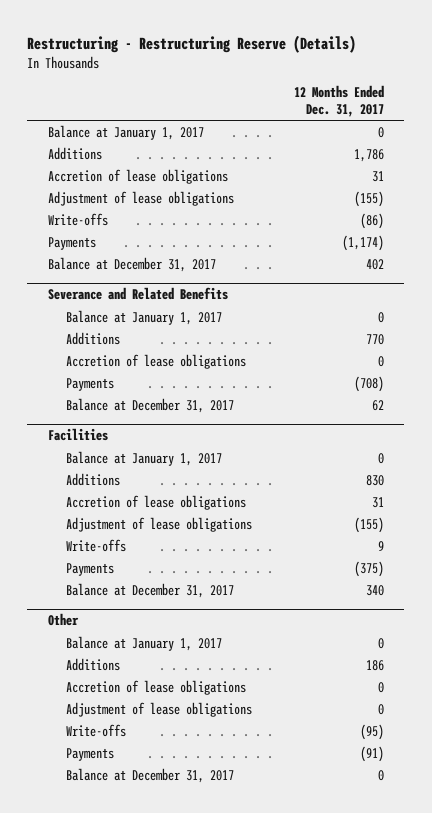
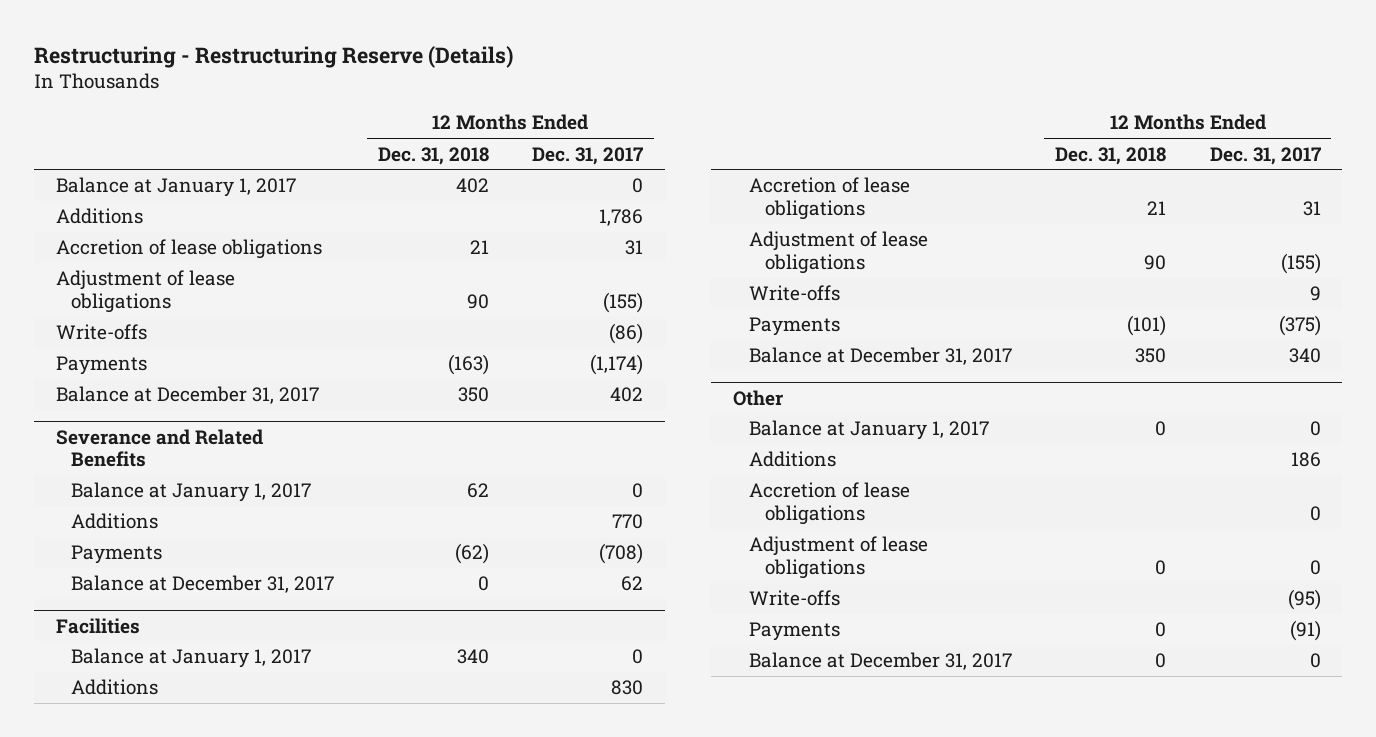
none -> [377,146,489,165] Dec. 31, 2018
[66,353,247,369] Accretion of lease obligations -> none

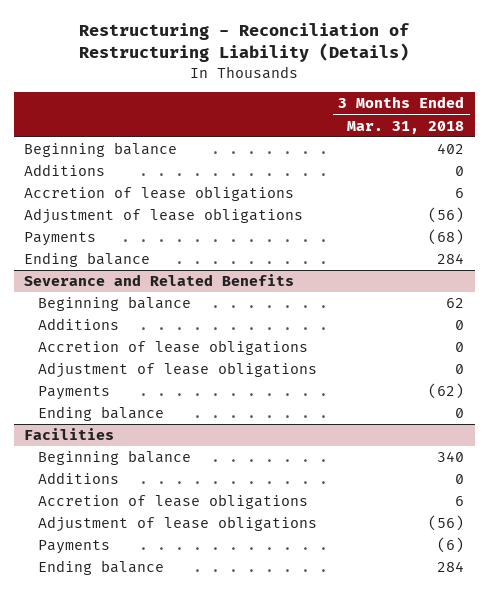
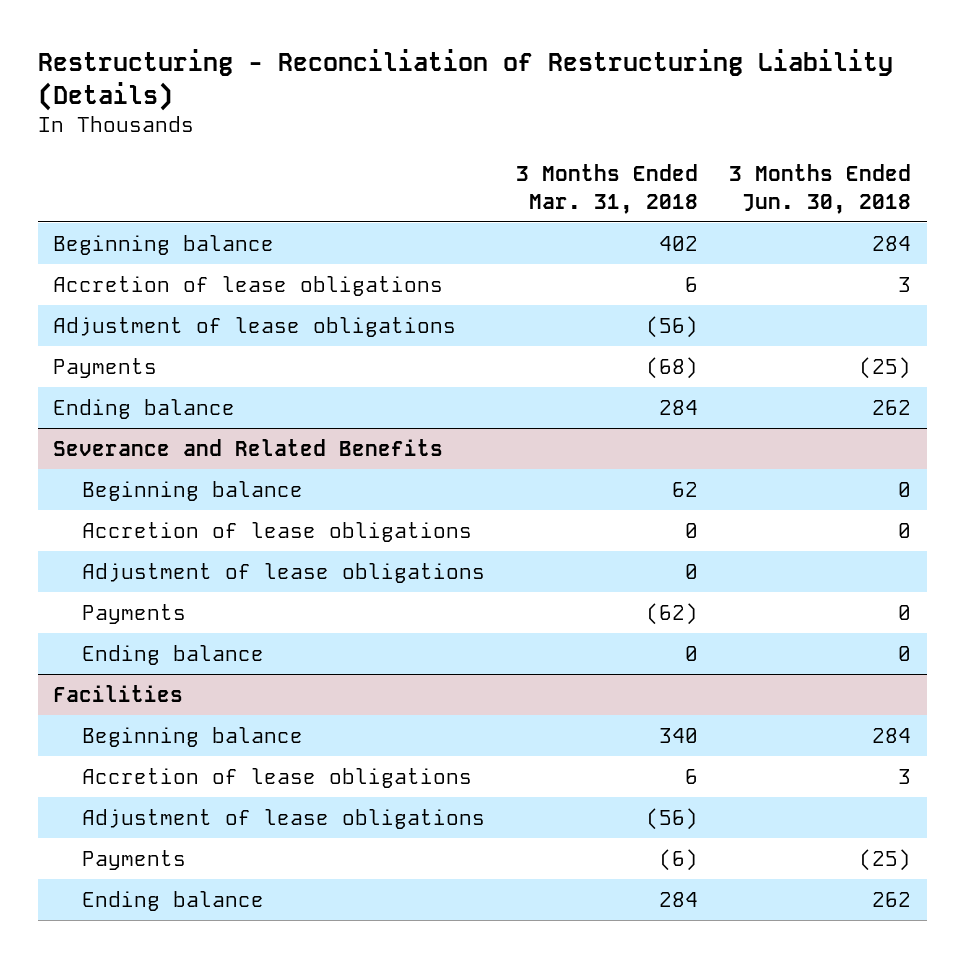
none -> [729,164,912,214] 3 Months Ended Jun. 30, 2018
[24,164,106,177] Additions -> none
[38,318,120,331] Additions -> none
[38,472,120,485] Additions -> none

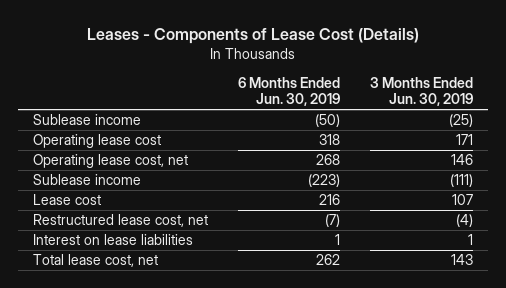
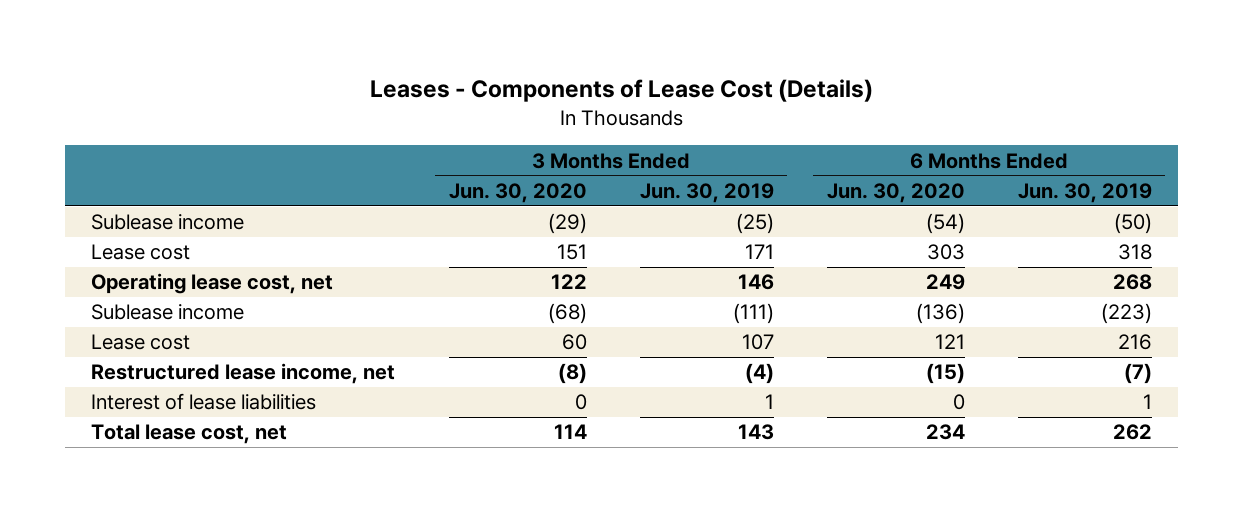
none -> [448,182,587,203] Jun. 30, 2020
none -> [826,182,965,203] Jun. 30, 2020
[33,134,162,149] Operating lease cost -> [91,244,191,261] Lease cost
[33,214,209,228] Restructured lease cost, net -> [91,363,396,385] Restructured lease income, net
[33,234,194,246] Interest on lease liabilities -> [91,393,317,411] Interest of lease liabilities

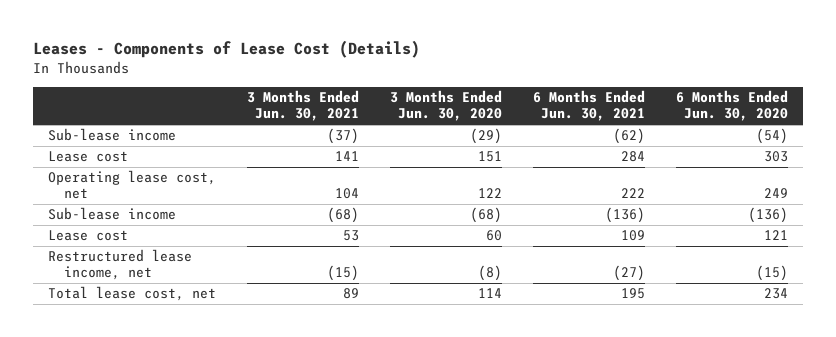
[639,182,774,203] Jun. 30, 2019 -> none
[1017,182,1152,203] Jun. 30, 2019 -> none
none -> [247,90,360,122] 3 Months Ended Jun. 30, 2021
none -> [533,90,646,122] 6 Months Ended Jun. 30, 2021
[91,214,245,231] Sublease income -> [48,128,177,142] Sub-lease income
[91,304,245,321] Sublease income -> [48,207,177,221] Sub-lease income
[91,393,317,411] Interest of lease liabilities -> none

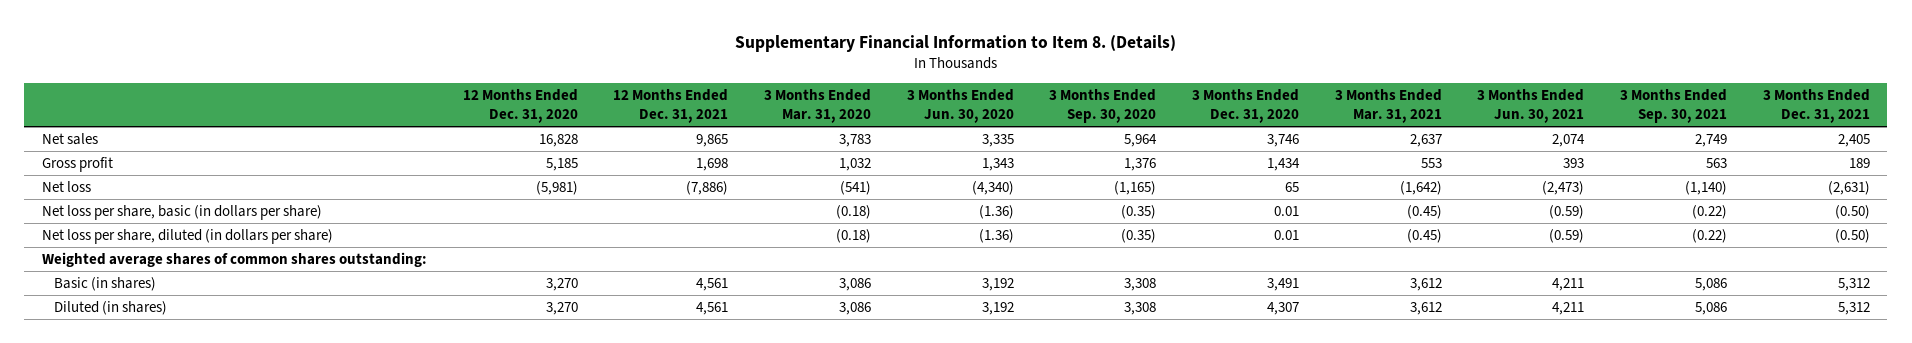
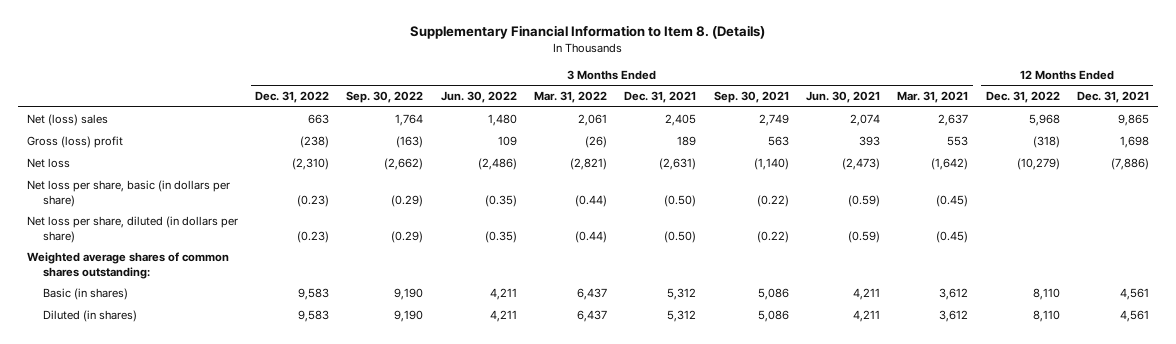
[462,89,578,124] 12 Months Ended Dec. 31, 2020 -> none
[763,89,871,124] 3 Months Ended Mar. 31, 2020 -> none
[906,89,1014,124] 3 Months Ended Jun. 30, 2020 -> none
[1049,89,1157,124] 3 Months Ended Sep. 30, 2020 -> none
[1191,89,1299,124] 3 Months Ended Dec. 31, 2020 -> none
none -> [254,91,329,104] Dec. 31, 2022
none -> [346,91,424,104] Sep. 30, 2022
none -> [440,91,517,104] Jun. 30, 2022
none -> [533,91,607,104] Mar. 31, 2022
none -> [985,91,1060,104] Dec. 31, 2022
[41,133,98,146] Net sales -> [26,113,108,126] Net (loss) sales
[41,157,113,173] Gross profit -> [26,135,123,148] Gross (loss) profit

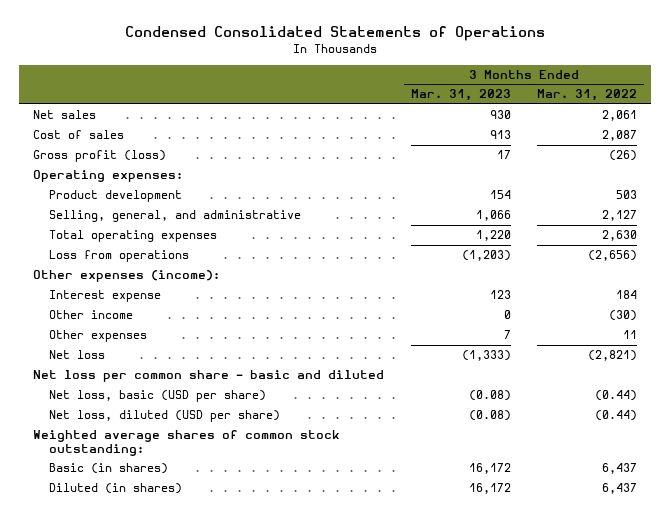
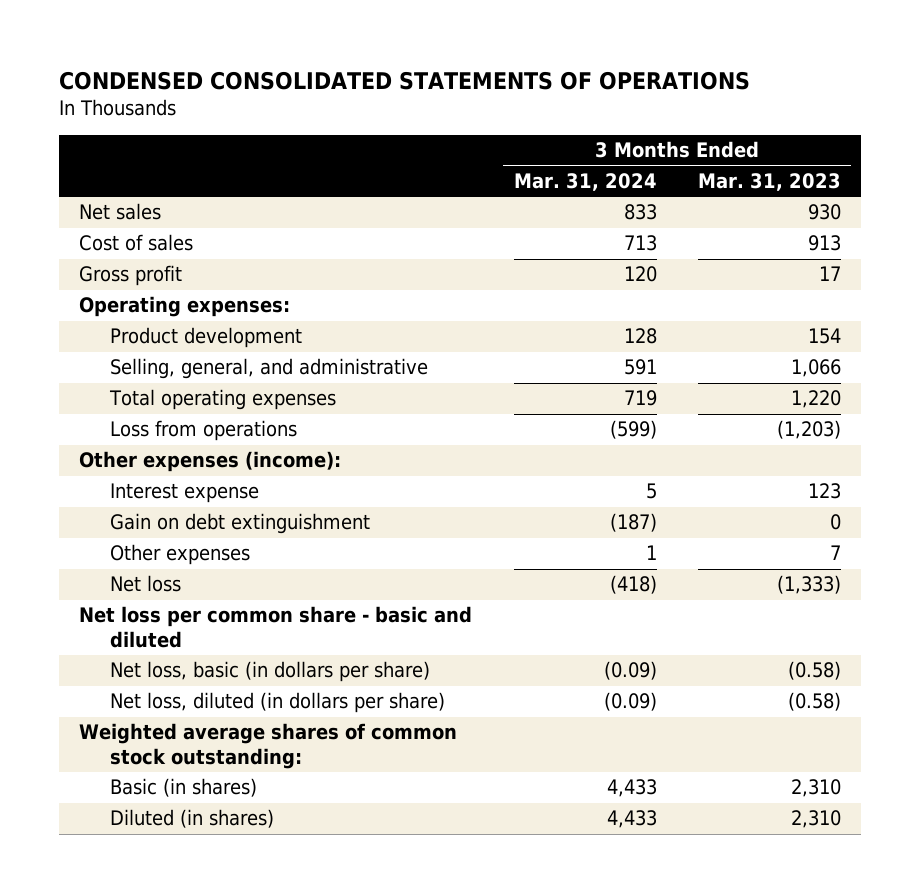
[125,26,546,42] Condensed Consolidated Statements of Operations -> [58,71,750,91] CONDENSED CONSOLIDATED STATEMENTS OF OPERATIONS
[537,89,638,102] Mar. 31, 2022 -> none
none -> [513,173,657,192] Mar. 31, 2024
[32,150,166,163] Gross profit (loss) -> [79,265,183,287] Gross profit
[49,310,134,320] Other income -> none
none -> [110,513,371,535] Gain on debt extinguishment
[49,390,267,403] Net loss, basic (USD per share) -> [110,661,431,683] Net loss, basic (in dollars per share)
[468,390,511,402] (0.08) -> [787,661,841,681] (0.58)
[49,410,281,423] Net loss, diluted (USD per share) -> [110,692,446,714] Net loss, diluted (in dollars per share)
[468,410,511,422] (0.08) -> [787,692,841,712] (0.58)
[468,463,511,475] 16,172 -> [790,779,841,798] 2,310
[468,483,511,495] 16,172 -> [790,810,841,829] 2,310

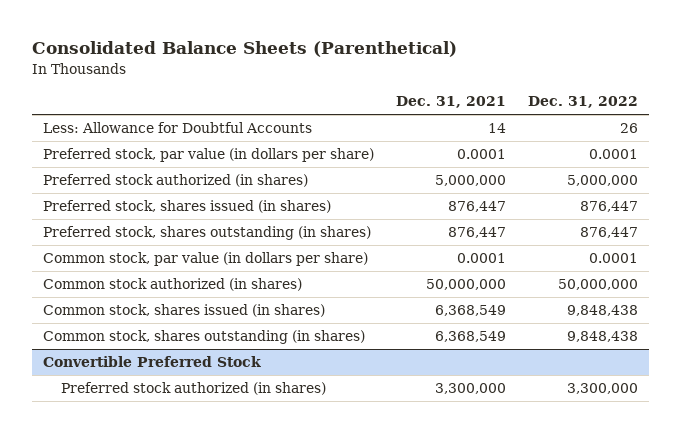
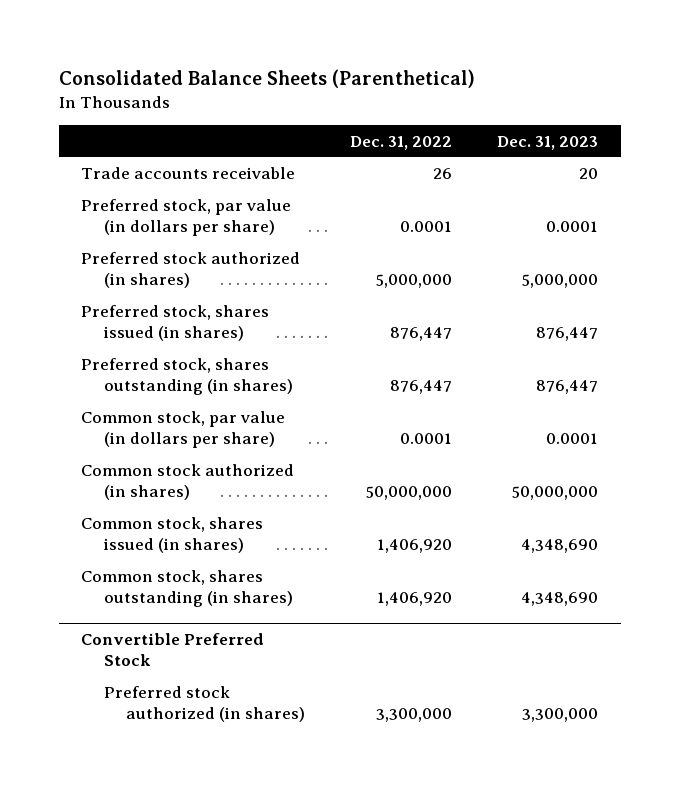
[395,96,506,109] Dec. 31, 2021 -> none
none -> [497,135,599,150] Dec. 31, 2023
[43,122,313,134] Less: Allowance for Doubtful Accounts -> [81,166,296,179] Trade accounts receivable
[566,305,638,317] 9,848,438 -> [377,538,453,553] 1,406,920
[566,331,638,343] 9,848,438 -> [377,591,453,606] 1,406,920

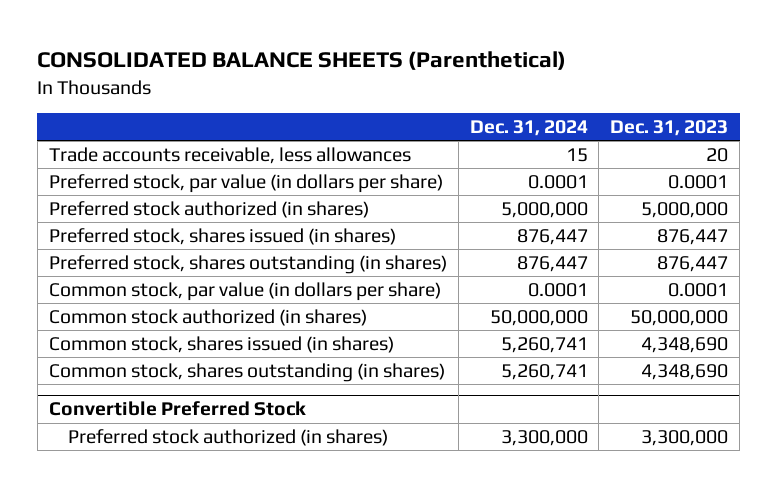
[58,68,475,88] Consolidated Balance Sheets (Parenthetical) -> [37,51,567,71] CONSOLIDATED BALANCE SHEETS (Parenthetical)
[350,135,453,150] Dec. 31, 2022 -> none
none -> [469,119,588,136] Dec. 31, 2024
[81,166,296,179] Trade accounts receivable -> [48,146,411,164] Trade accounts receivable, less allowances

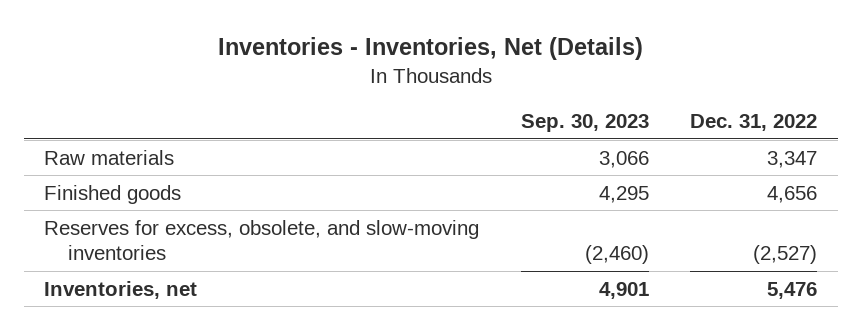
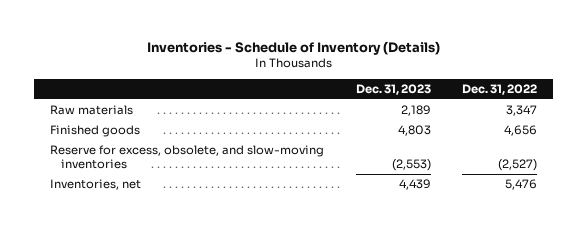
[217,37,643,61] Inventories - Inventories, Net (Details) -> [146,40,440,55] Inventories - Schedule of Inventory (Details)
[520,113,649,132] Sep. 30, 2023 -> none
none -> [355,83,431,95] Dec. 31, 2023
[44,219,480,261] Reserves for excess, obsolete, and slow-moving inventories -> [50,145,325,169] Reserve for excess, obsolete, and slow-moving inventories

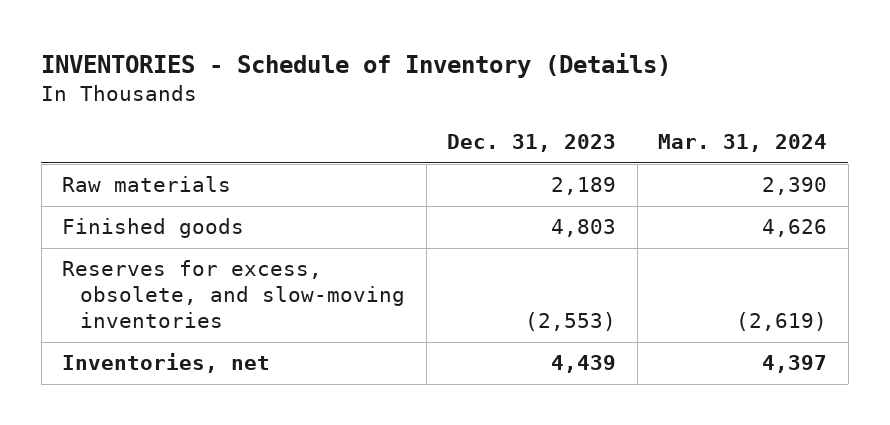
[146,40,440,55] Inventories - Schedule of Inventory (Details) -> [41,52,672,78] INVENTORIES - Schedule of Inventory (Details)
[462,83,538,95] Dec. 31, 2022 -> none
none -> [658,134,828,153] Mar. 31, 2024
[50,145,325,169] Reserve for excess, obsolete, and slow-moving inventories -> [62,260,406,329] Reserves for excess, obsolete, and slow-moving inventories

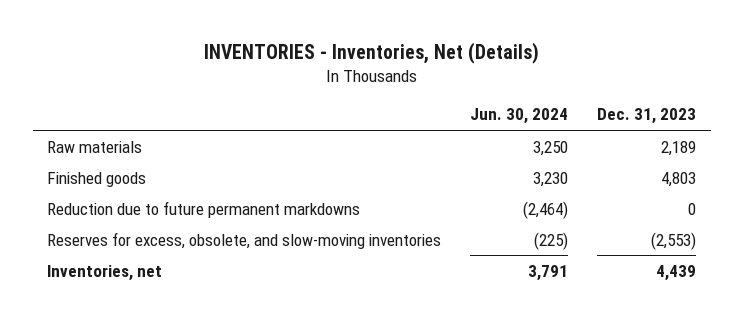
[41,52,672,78] INVENTORIES - Schedule of Inventory (Details) -> [203,42,539,65] INVENTORIES - Inventories, Net (Details)
[658,134,828,153] Mar. 31, 2024 -> none
none -> [470,108,569,125] Jun. 30, 2024
none -> [47,200,361,218] Reduction due to future permanent markdowns

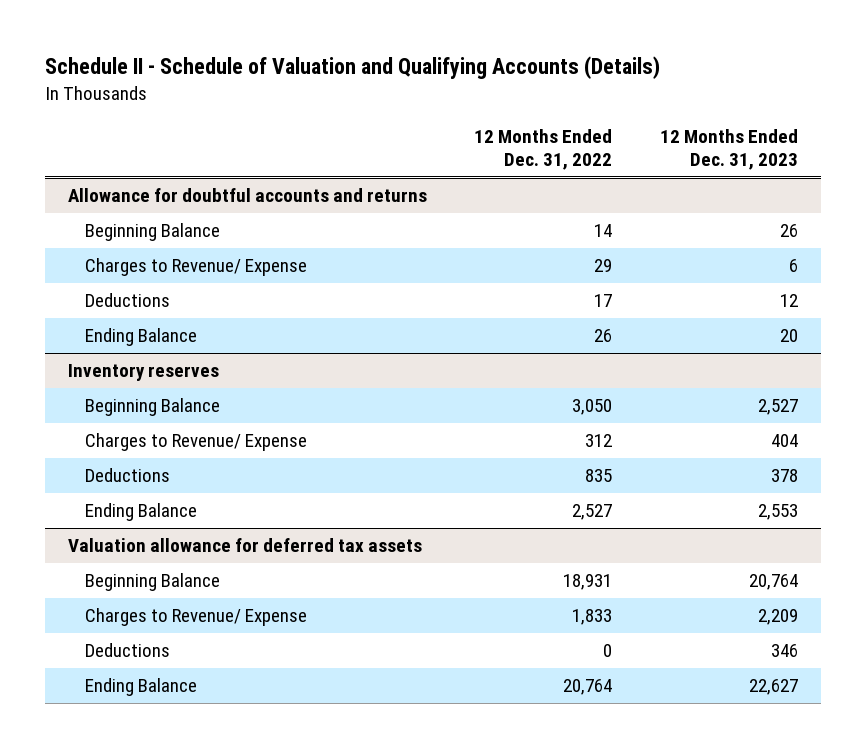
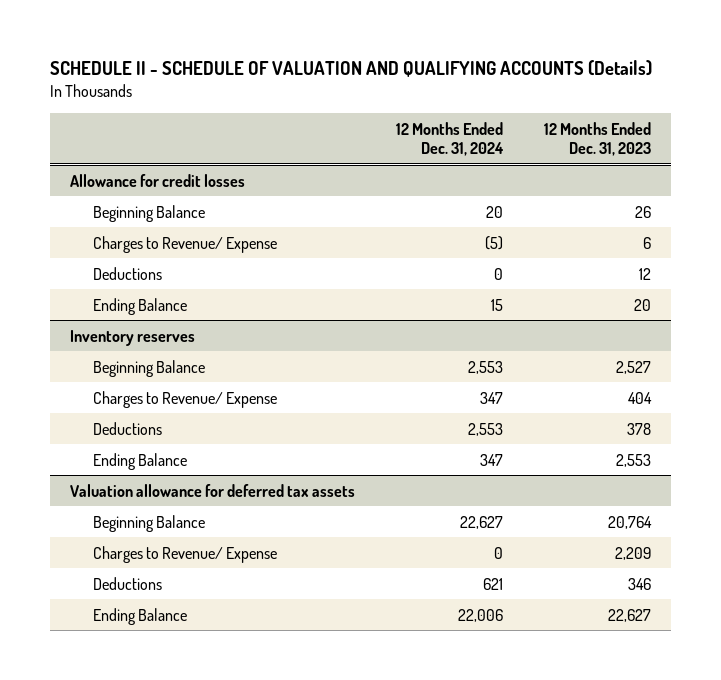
[44,56,660,80] Schedule II - Schedule of Valuation and Qualifying Accounts (Details) -> [50,60,653,78] SCHEDULE II - SCHEDULE OF VALUATION AND QUALIFYING ACCOUNTS (Details)
[474,128,613,171] 12 Months Ended Dec. 31, 2022 -> none
none -> [396,121,505,156] 12 Months Ended Dec. 31, 2024
[68,188,428,203] Allowance for doubtful accounts and returns -> [70,173,246,187] Allowance for credit losses

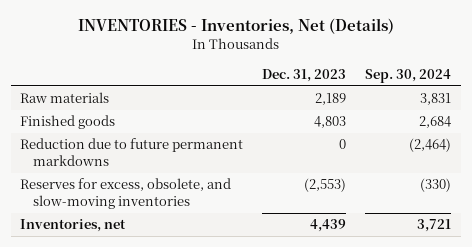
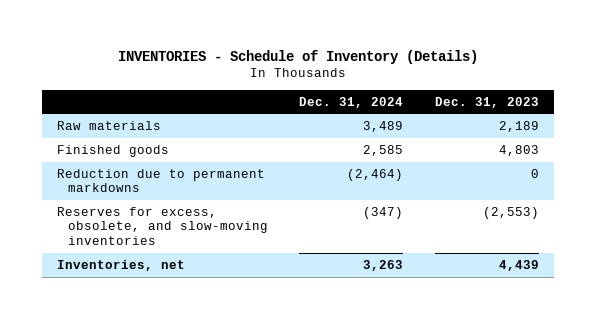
[77,18,394,35] INVENTORIES - Inventories, Net (Details) -> [117,49,478,64] INVENTORIES - Schedule of Inventory (Details)
[365,68,452,83] Sep. 30, 2024 -> none
none -> [299,96,404,108] Dec. 31, 2024
[20,138,244,167] Reduction due to future permanent markdowns -> [57,168,266,193] Reduction due to permanent markdowns

